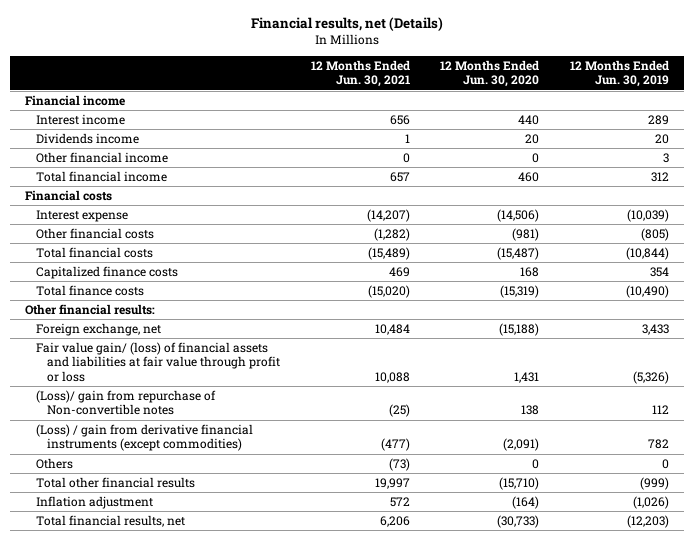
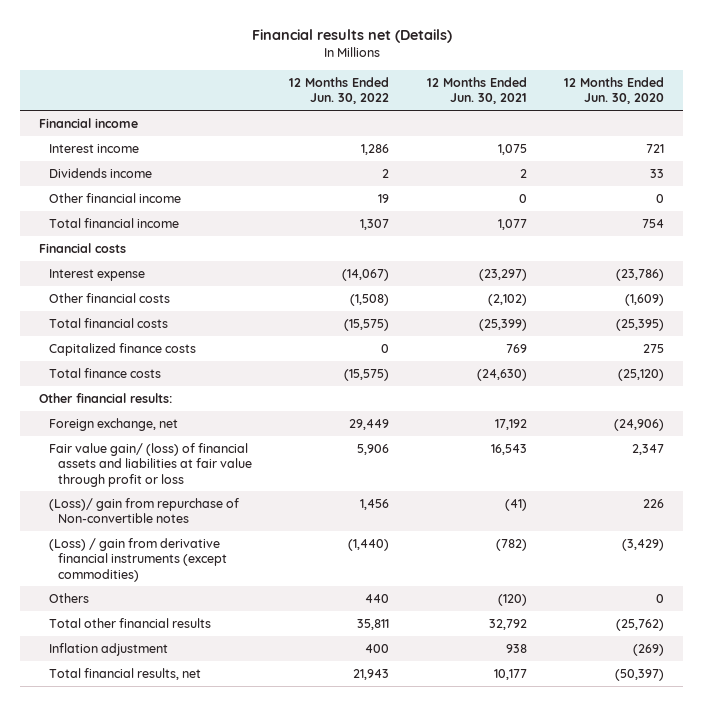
[250,17,443,32] Financial results, net (Details) -> [251,29,452,44] Financial results net (Details)
[569,59,669,88] 12 Months Ended Jun. 30, 2019 -> none
none -> [289,76,390,105] 12 Months Ended Jun. 30, 2022
[389,114,410,125] 656 -> [497,143,527,155] 1,075
[518,114,540,125] 440 -> [646,143,665,153] 721
[404,133,410,143] 1 -> [519,168,527,178] 2
[525,133,540,144] 20 -> [650,168,665,178] 33
[389,171,410,182] 657 -> [497,218,527,230] 1,077
[518,171,540,182] 460 -> [642,218,665,228] 754
[366,208,410,222] (14,207) -> [478,268,527,281] (23,297)
[497,208,540,222] (14,506) -> [616,268,665,281] (23,786)
[373,227,410,241] (1,282) -> [487,293,527,306] (2,102)
[512,227,540,241] (981) -> [625,293,665,306] (1,609)
[367,246,410,260] (15,489) -> [478,318,527,331] (25,399)
[497,246,540,260] (15,487) -> [616,318,665,331] (25,395)
[388,266,410,277] 469 -> [505,343,527,353] 769
[520,266,540,277] 168 -> [643,343,665,353] 275
[367,284,410,298] (15,020) -> [476,368,527,381] (24,630)
[500,284,540,298] (15,319) -> [618,368,665,381] (25,120)
[374,323,410,335] 10,484 -> [494,418,527,430] 17,192
[499,322,540,336] (15,188) -> [614,418,665,431] (24,906)
[374,371,410,383] 10,088 -> [490,443,527,455] 16,543
[514,371,540,383] 1,431 -> [632,443,665,455] 2,347
[388,404,410,418] (25) -> [504,498,527,511] (41)
[521,405,540,416] 138 -> [643,498,665,508] 226
[380,438,410,452] (477) -> [495,538,527,551] (782)
[503,438,540,452] (2,091) -> [622,538,665,551] (3,429)
[388,457,410,471] (73) -> [497,593,527,606] (120)
[374,477,410,489] 19,997 -> [488,618,527,630] 32,792
[499,476,540,490] (15,710) -> [616,618,665,631] (25,762)
[389,496,410,507] 572 -> [505,643,527,653] 938
[512,495,540,509] (164) -> [633,643,665,656] (269)
[379,515,410,527] 6,206 -> [493,668,527,680] 10,177
[497,514,540,528] (30,733) -> [615,668,665,681] (50,397)

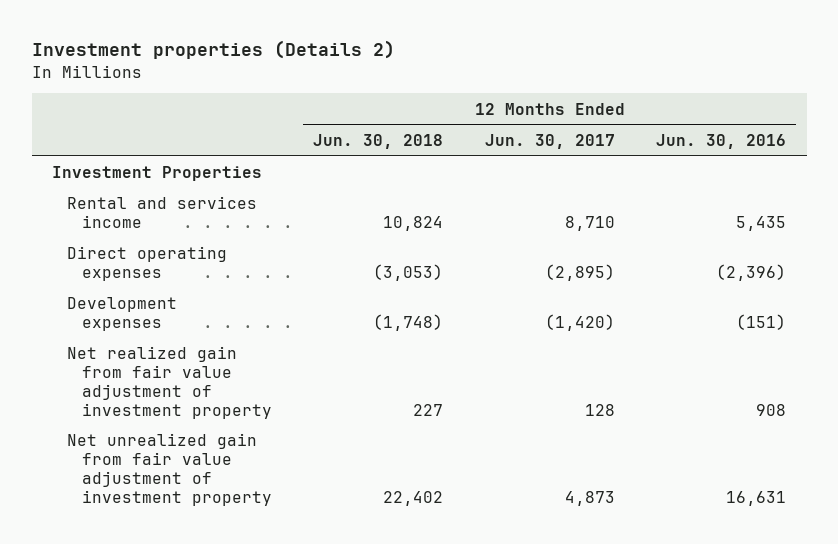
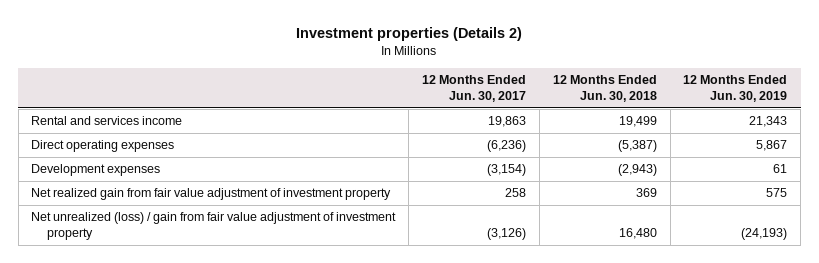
[656,133,787,149] Jun. 30, 2016 -> none
none -> [683,75,788,102] 12 Months Ended Jun. 30, 2019
[52,166,263,182] Investment Properties -> none
[383,216,444,232] 10,824 -> [618,116,657,128] 19,499
[564,216,615,232] 8,710 -> [488,116,527,128] 19,863
[373,264,444,282] (3,053) -> [617,140,657,153] (5,387)
[544,264,615,282] (2,895) -> [487,140,527,153] (6,236)
[373,314,444,332] (1,748) -> [617,164,657,177] (2,943)
[544,314,615,332] (1,420) -> [487,164,527,177] (3,154)
[413,403,444,416] 227 -> [635,188,657,198] 369
[584,403,615,416] 128 -> [505,188,527,198] 258
[67,433,272,506] Net unrealized gain from fair value adjustment of investment property -> [31,212,397,241] Net unrealized (loss) / gain from fair value adjustment of investment property
[383,490,444,506] 22,402 -> [618,228,657,240] 16,480
[564,490,615,506] 4,873 -> [487,228,527,241] (3,126)

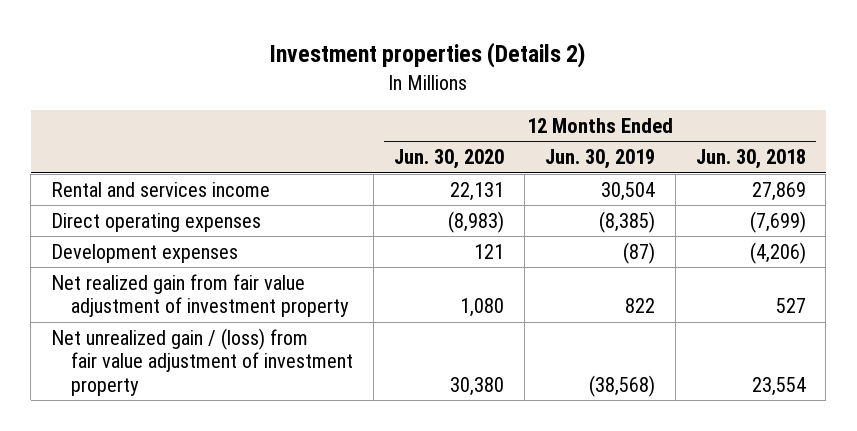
[422,75,527,102] 12 Months Ended Jun. 30, 2017 -> none
none -> [393,149,504,170] Jun. 30, 2020
[618,116,657,128] 19,499 -> [751,181,806,201] 27,869
[749,116,788,128] 21,343 -> [600,181,655,201] 30,504
[617,140,657,153] (5,387) -> [749,210,806,233] (7,699)
[756,140,788,152] 5,867 -> [598,210,655,233] (8,385)
[617,164,657,177] (2,943) -> [749,241,806,264] (4,206)
[773,164,788,174] 61 -> [622,241,655,264] (87)
[635,188,657,198] 369 -> [775,298,806,314] 527
[766,188,788,198] 575 -> [624,298,655,314] 822
[31,212,397,241] Net unrealized (loss) / gain from fair value adjustment of investment property -> [51,327,354,396] Net unrealized gain / (loss) from fair value adjustment of investment property
[618,228,657,240] 16,480 -> [751,376,806,396] 23,554
[741,228,788,241] (24,193) -> [588,374,655,397] (38,568)

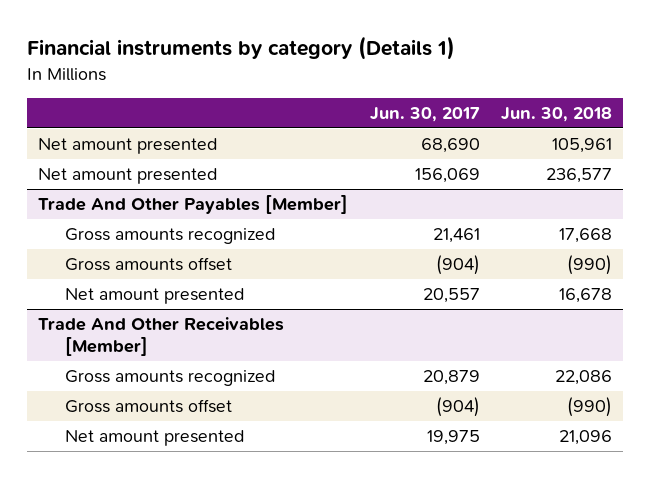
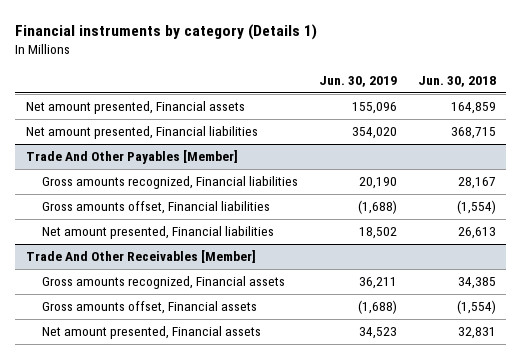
[369,106,480,122] Jun. 30, 2017 -> none
none -> [318,75,397,87] Jun. 30, 2019
[38,137,219,154] Net amount presented -> [25,101,245,115] Net amount presented, Financial assets
[552,137,613,153] 105,961 -> [450,102,496,115] 164,859
[38,167,219,184] Net amount presented -> [25,126,258,140] Net amount presented, Financial liabilities
[546,167,613,183] 236,577 -> [450,127,496,140] 368,715
[64,227,276,244] Gross amounts recognized -> [42,176,299,190] Gross amounts recognized, Financial liabilities
[559,227,613,243] 17,668 -> [457,177,496,190] 28,167
[64,256,232,271] Gross amounts offset -> [42,201,271,215] Gross amounts offset, Financial liabilities
[567,254,613,275] (990) -> [456,200,496,215] (1,554)
[64,287,245,304] Net amount presented -> [42,226,275,240] Net amount presented, Financial liabilities
[559,287,613,303] 16,678 -> [457,227,496,240] 26,613
[64,369,276,386] Gross amounts recognized -> [42,276,286,290] Gross amounts recognized, Financial assets
[555,369,613,385] 22,086 -> [457,277,496,290] 34,385
[64,398,232,413] Gross amounts offset -> [42,301,258,315] Gross amounts offset, Financial assets
[567,396,613,417] (990) -> [456,300,496,315] (1,554)
[64,429,245,446] Net amount presented -> [42,326,262,340] Net amount presented, Financial assets
[559,429,613,445] 21,096 -> [457,327,496,340] 32,831

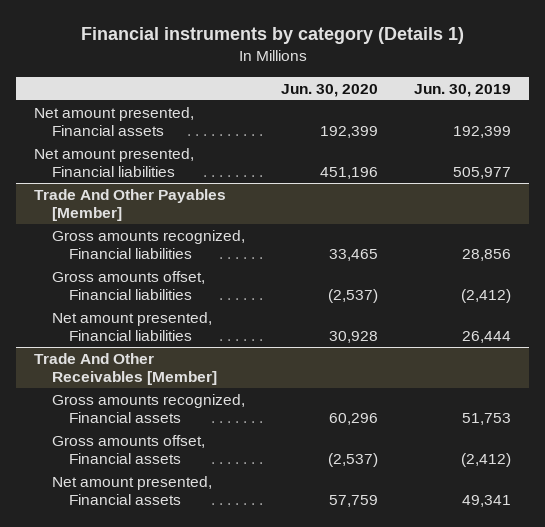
[417,75,496,87] Jun. 30, 2018 -> none
none -> [280,83,378,97] Jun. 30, 2020
[351,102,397,115] 155,096 -> [453,126,512,139] 192,399
[351,127,397,140] 354,020 -> [453,167,512,180] 505,977
[358,177,397,190] 20,190 -> [462,249,512,262] 28,856
[357,200,397,215] (1,688) -> [461,289,512,304] (2,412)
[358,227,397,240] 18,502 -> [462,331,512,344] 26,444
[358,277,397,290] 36,211 -> [462,413,512,426] 51,753
[357,300,397,315] (1,688) -> [461,453,512,468] (2,412)
[358,327,397,340] 34,523 -> [462,495,512,508] 49,341

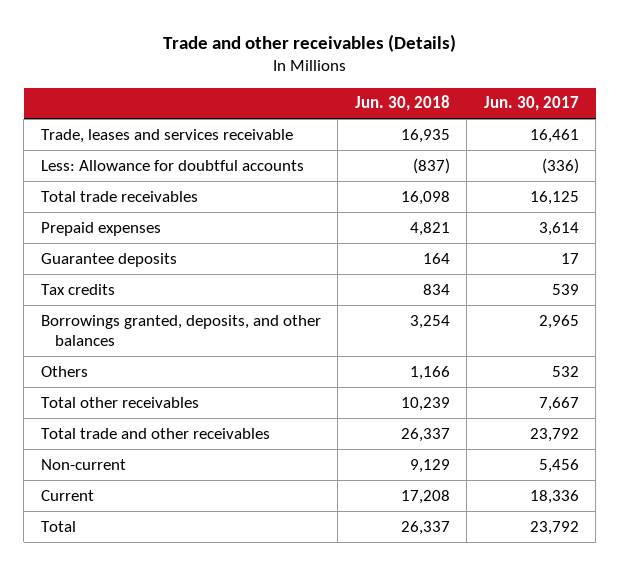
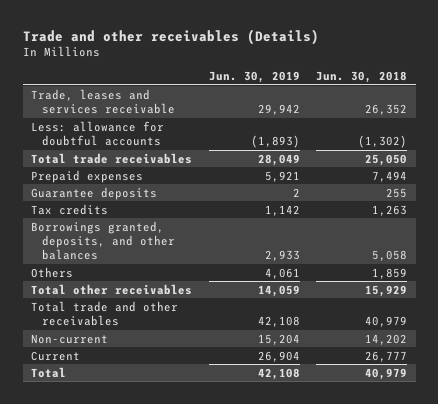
[483,96,579,112] Jun. 30, 2017 -> none
none -> [208,71,300,84] Jun. 30, 2019
[400,128,450,143] 16,935 -> [365,103,408,115] 26,352
[40,159,304,171] Less: Allowance for doubtful accounts -> [30,120,164,146] Less: allowance for doubtful accounts
[412,157,450,174] (837) -> [358,134,408,148] (1,302)
[400,190,450,205] 16,098 -> [365,153,408,166] 25,050
[409,221,450,236] 4,821 -> [372,170,408,182] 7,494
[422,252,450,264] 164 -> [386,187,408,198] 255
[422,283,450,295] 834 -> [372,204,408,216] 1,263
[409,314,450,329] 3,254 -> [372,250,408,262] 5,058
[409,365,450,380] 1,166 -> [372,267,408,279] 1,859
[400,396,450,411] 10,239 -> [365,284,408,297] 15,929
[400,427,450,442] 26,337 -> [365,315,408,327] 40,979
[409,458,450,473] 9,129 -> [365,333,408,345] 14,202
[400,489,450,504] 17,208 -> [365,350,408,362] 26,777
[400,520,450,535] 26,337 -> [365,367,408,380] 40,979

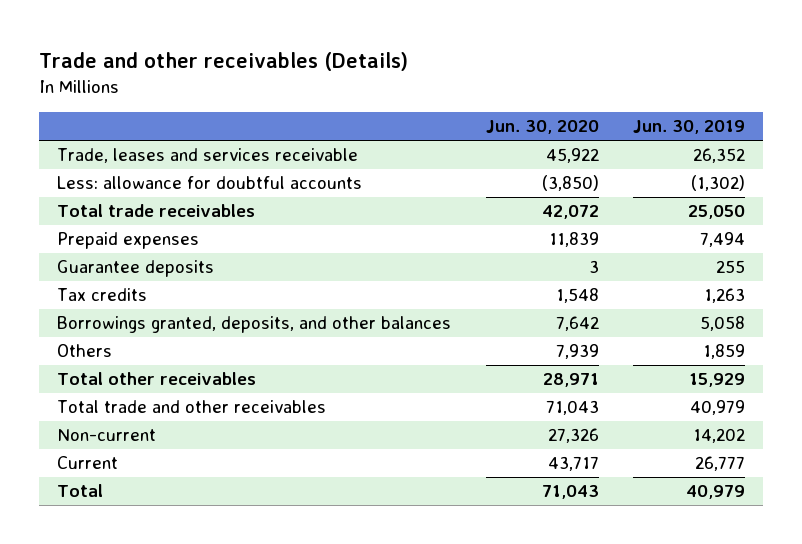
[316,71,408,84] Jun. 30, 2018 -> none
none -> [485,120,599,135] Jun. 30, 2020
[257,103,300,115] 29,942 -> [693,148,746,164] 26,352
[250,134,300,148] (1,893) -> [691,175,746,192] (1,302)
[257,153,300,166] 28,049 -> [688,205,746,220] 25,050
[264,170,300,182] 5,921 -> [700,232,746,248] 7,494
[292,187,300,197] 2 -> [716,260,746,274] 255
[264,204,300,216] 1,142 -> [704,288,746,304] 1,263
[264,250,300,262] 2,933 -> [700,316,746,332] 5,058
[264,267,300,279] 4,061 -> [703,344,746,360] 1,859
[257,284,300,297] 14,059 -> [689,373,746,388] 15,929
[257,315,300,327] 42,108 -> [690,400,746,416] 40,979
[257,333,300,345] 15,204 -> [693,428,746,444] 14,202
[257,350,300,362] 26,904 -> [695,456,746,472] 26,777
[257,367,300,380] 42,108 -> [686,485,746,500] 40,979

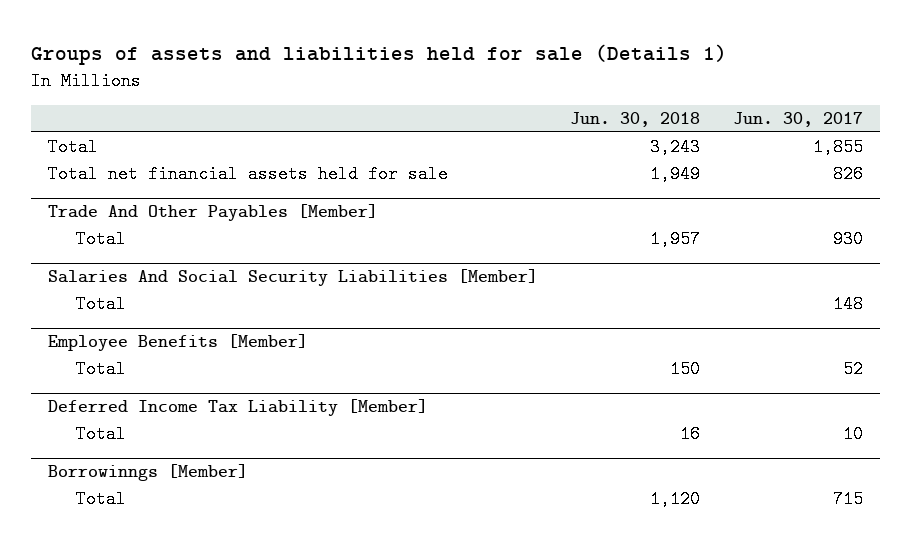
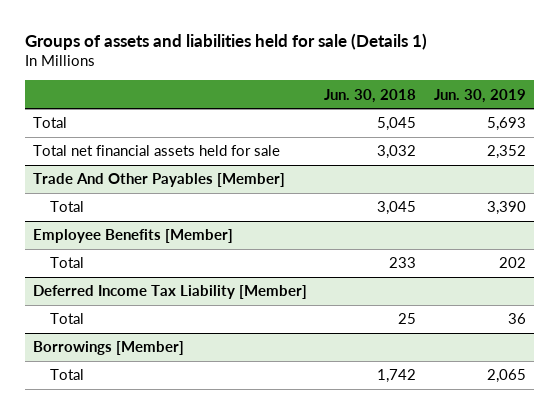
[733,112,864,128] Jun. 30, 2017 -> none
none -> [433,88,526,103] Jun. 30, 2019
[650,138,701,157] 3,243 -> [377,117,417,132] 5,045
[650,165,701,184] 1,949 -> [377,145,417,160] 3,032
[47,269,538,287] Salaries And Social Security Liabilities [Member] -> none
[75,295,126,314] Total -> none
[650,230,701,249] 1,957 -> [377,201,417,216] 3,045
[670,360,701,379] 150 -> [389,257,417,269] 233
[47,464,248,482] Borrowinngs [Member] -> none
[680,425,701,444] 16 -> [398,313,417,325] 25
none -> [33,341,185,356] Borrowings [Member]
[650,490,701,509] 1,120 -> [377,369,417,384] 1,742

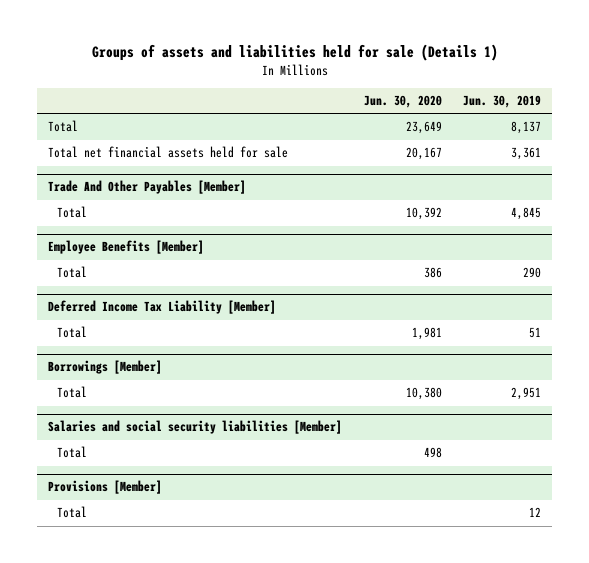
[324,88,417,103] Jun. 30, 2018 -> none
none -> [363,95,442,109] Jun. 30, 2020
[486,117,526,132] 5,693 -> [511,121,542,135] 8,137
[486,145,526,160] 2,352 -> [511,147,542,161] 3,361
[486,201,526,216] 3,390 -> [511,207,542,221] 4,845
[498,257,526,269] 202 -> [523,267,542,279] 290
[507,313,526,325] 36 -> [529,327,542,339] 51
[486,369,526,384] 2,065 -> [511,387,542,401] 2,951
none -> [47,420,342,435] Salaries and social security liabilities [Member]
none -> [57,446,88,459] Total
none -> [47,480,162,495] Provisions [Member]
none -> [57,506,88,519] Total

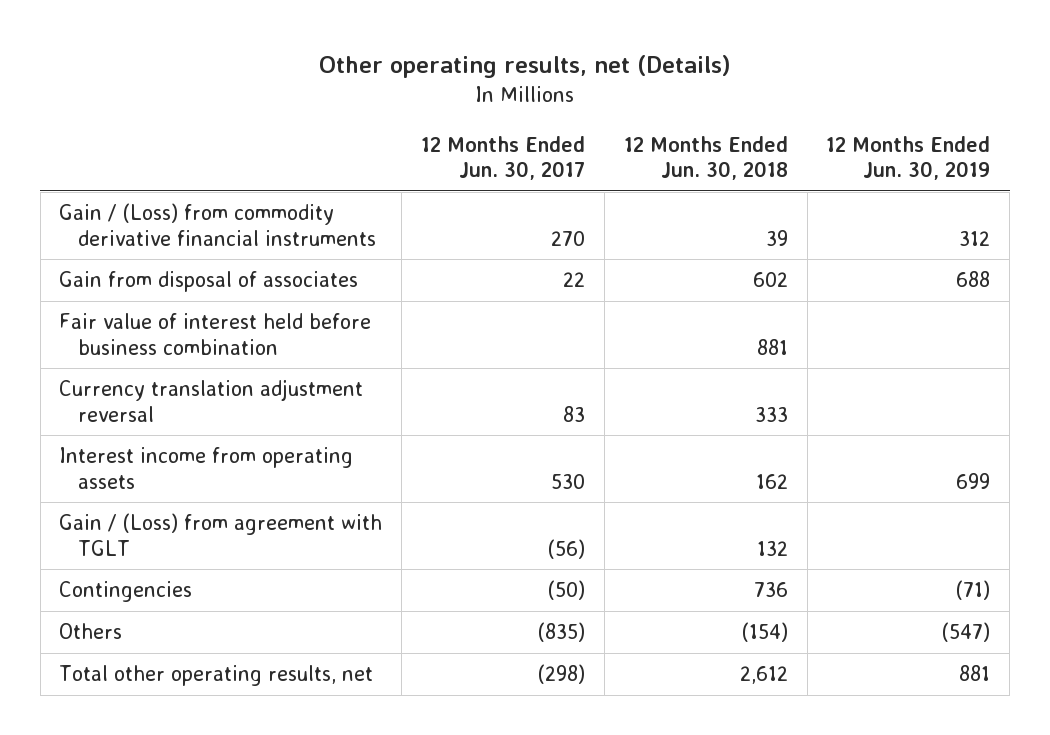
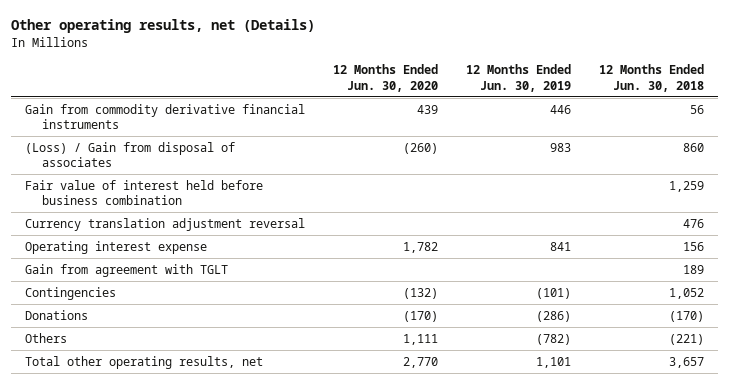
[421,135,586,181] 12 Months Ended Jun. 30, 2017 -> none
none -> [333,64,439,92] 12 Months Ended Jun. 30, 2020
[59,203,377,246] Gain / (Loss) from commodity derivative financial instruments -> [25,103,306,130] Gain from commodity derivative financial instruments
[765,229,788,246] 39 -> [690,104,705,114] 56
[959,230,991,246] 312 -> [550,104,572,114] 446
[59,271,359,293] Gain from disposal of associates -> [25,141,236,168] (Loss) / Gain from disposal of associates
[752,272,788,288] 602 -> [683,142,705,152] 860
[956,271,991,288] 688 -> [550,142,572,152] 983
[756,338,788,355] 881 -> [669,180,705,192] 1,259
[754,406,788,422] 333 -> [683,218,705,228] 476
[59,447,354,489] Interest income from operating assets -> [25,240,208,254] Operating interest expense
[755,473,788,489] 162 -> [683,241,705,251] 156
[956,472,991,489] 699 -> [550,241,572,251] 841
[59,513,383,556] Gain / (Loss) from agreement with TGLT -> [25,263,229,277] Gain from agreement with TGLT
[756,540,788,556] 132 -> [683,264,705,274] 189
[753,582,788,598] 736 -> [669,287,705,299] 1,052
[956,580,991,601] (71) -> [536,287,572,299] (101)
none -> [25,309,89,320] Donations
[741,622,788,643] (154) -> [669,333,705,345] (221)
[942,622,991,643] (547) -> [536,333,572,345] (782)
[739,666,788,685] 2,612 -> [669,356,705,368] 3,657
[959,665,991,682] 881 -> [536,356,572,368] 1,101

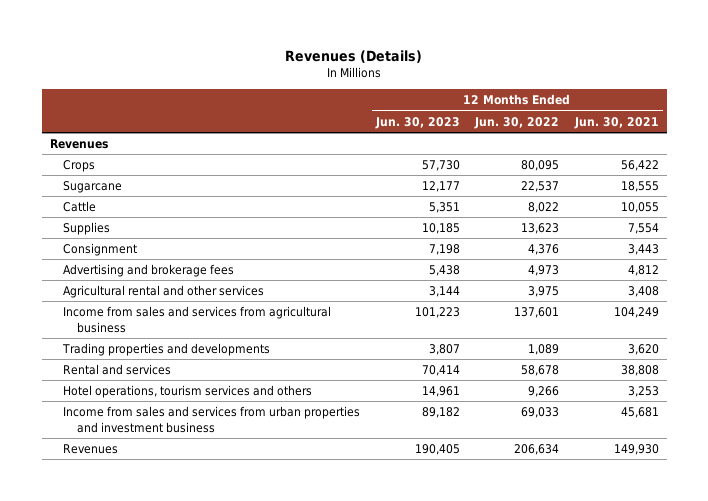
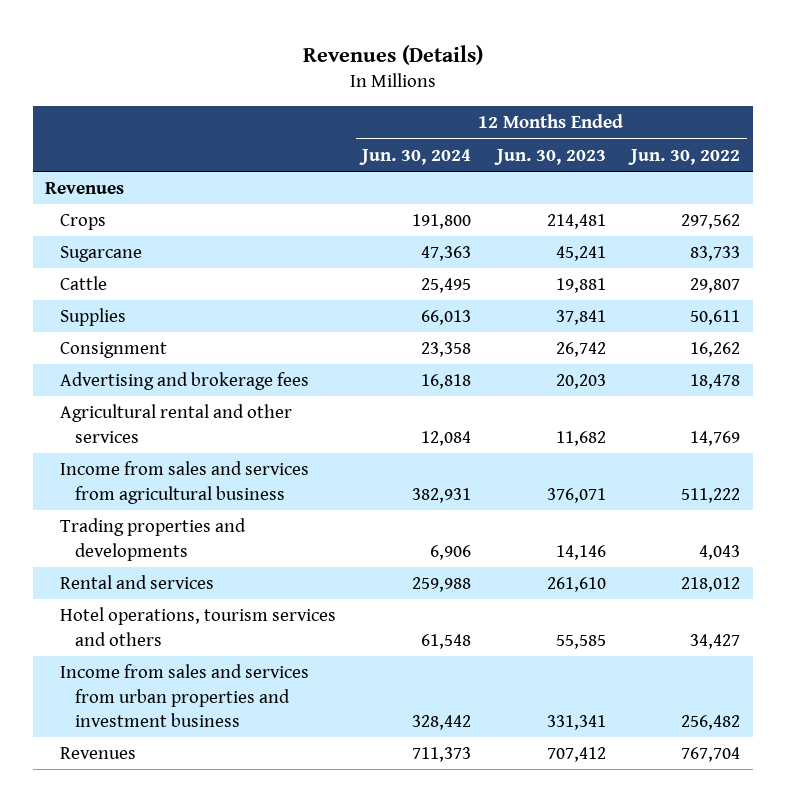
[573,116,659,129] Jun. 30, 2021 -> none
none -> [358,148,471,165] Jun. 30, 2024
[421,160,460,172] 57,730 -> [546,214,606,230] 214,481
[521,160,560,172] 80,095 -> [681,214,741,230] 297,562
[421,181,460,193] 12,177 -> [555,246,606,262] 45,241
[521,181,560,193] 22,537 -> [690,246,741,262] 83,733
[428,202,460,214] 5,351 -> [555,278,606,294] 19,881
[528,202,560,214] 8,022 -> [690,278,741,294] 29,807
[421,223,460,235] 10,185 -> [555,310,606,326] 37,841
[521,223,560,235] 13,623 -> [690,310,741,326] 50,611
[428,244,460,256] 7,198 -> [555,342,606,358] 26,742
[528,244,560,256] 4,376 -> [690,342,741,358] 16,262
[428,265,460,277] 5,438 -> [555,374,606,390] 20,203
[528,265,560,277] 4,973 -> [690,374,741,390] 18,478
[428,286,460,298] 3,144 -> [555,430,606,446] 11,682
[528,286,560,298] 3,975 -> [690,430,741,446] 14,769
[414,307,460,319] 101,223 -> [546,487,606,503] 376,071
[514,307,560,319] 137,601 -> [681,487,741,503] 511,222
[428,344,460,356] 3,807 -> [555,544,606,560] 14,146
[528,344,560,356] 1,089 -> [699,544,741,560] 4,043
[421,365,460,377] 70,414 -> [546,577,606,593] 261,610
[521,365,560,377] 58,678 -> [681,577,741,593] 218,012
[421,386,460,398] 14,961 -> [555,634,606,649] 55,585
[528,386,560,398] 9,266 -> [690,633,741,649] 34,427
[421,407,460,419] 89,182 -> [546,714,606,730] 331,341
[521,407,560,419] 69,033 -> [681,714,741,730] 256,482
[414,444,460,456] 190,405 -> [546,747,606,763] 707,412
[514,444,560,456] 206,634 -> [681,747,741,763] 767,704

